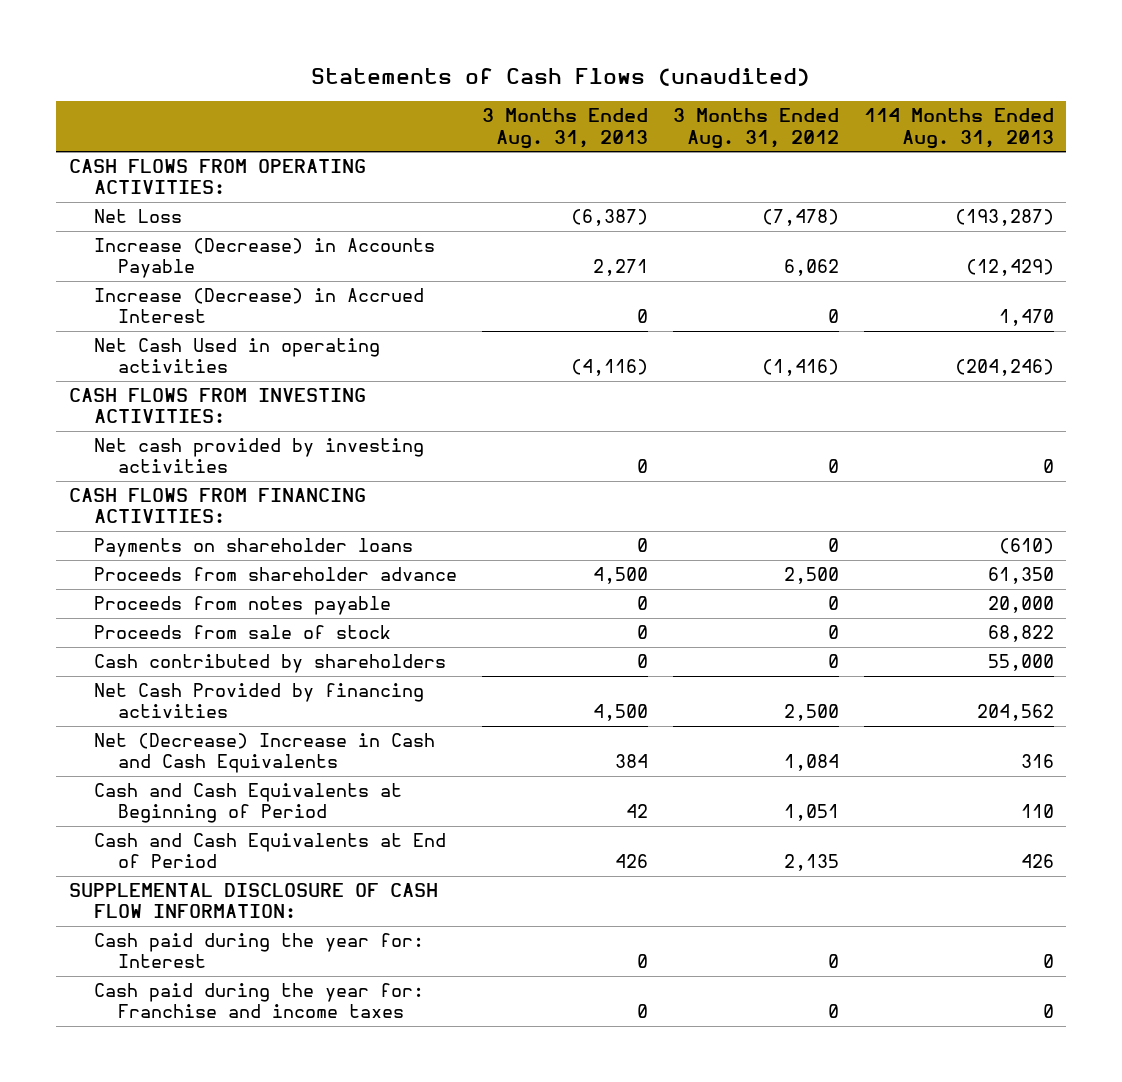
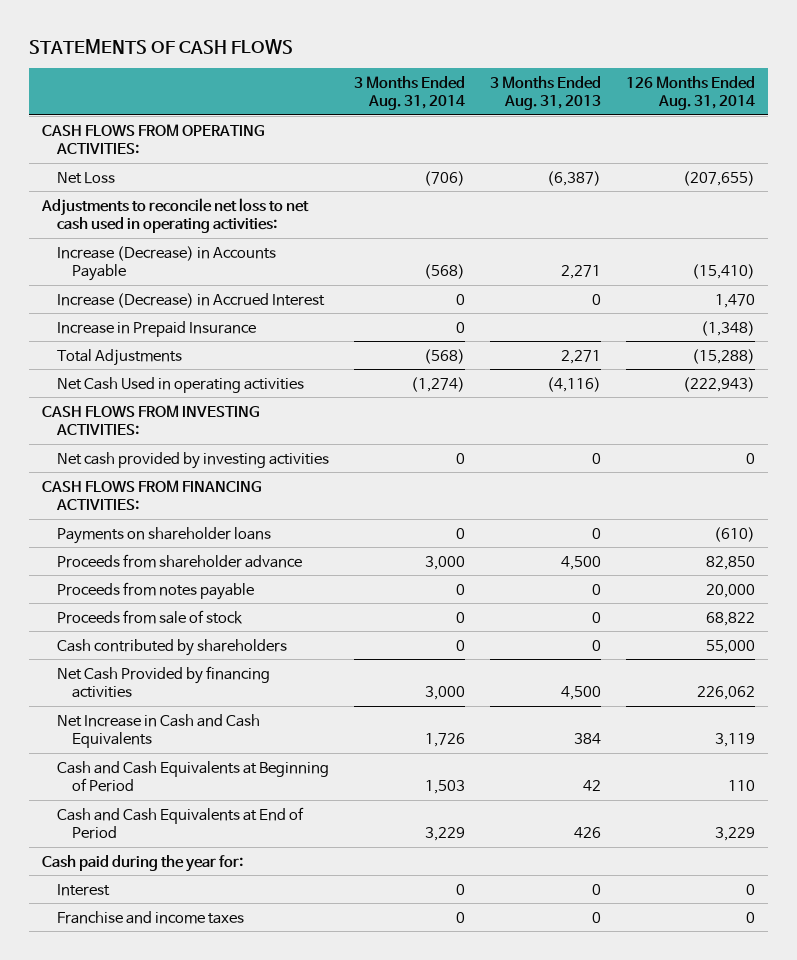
[311,67,811,86] Statements of Cash Flows (unaudited) -> [29,38,294,54] STATEMENTS OF CASH FLOWS
[672,108,839,149] 3 Months Ended Aug. 31, 2012 -> none
[863,108,1054,149] 114 Months Ended Aug. 31, 2013 -> none
none -> [354,75,466,110] 3 Months Ended Aug. 31, 2014
none -> [626,75,756,110] 126 Months Ended Aug. 31, 2014
none -> [40,197,309,233] Adjustments to reconcile net loss to net cash used in operating activities:
none -> [57,320,257,337] Increase in Prepaid Insurance
none -> [57,348,183,366] Total Adjustments
[93,733,435,774] Net (Decrease) Increase in Cash and Cash Equivalents -> [57,713,261,748] Net Increase in Cash and Cash Equivalents
[68,883,438,919] SUPPLEMENTAL DISCLOSURE OF CASH FLOW INFORMATION: -> none
none -> [41,854,243,872] Cash paid during the year for:
[93,933,424,969] Cash paid during the year for: Interest -> [57,883,111,896] Interest
[93,983,424,1019] Cash paid during the year for: Franchise and income taxes -> [57,910,245,924] Franchise and income taxes

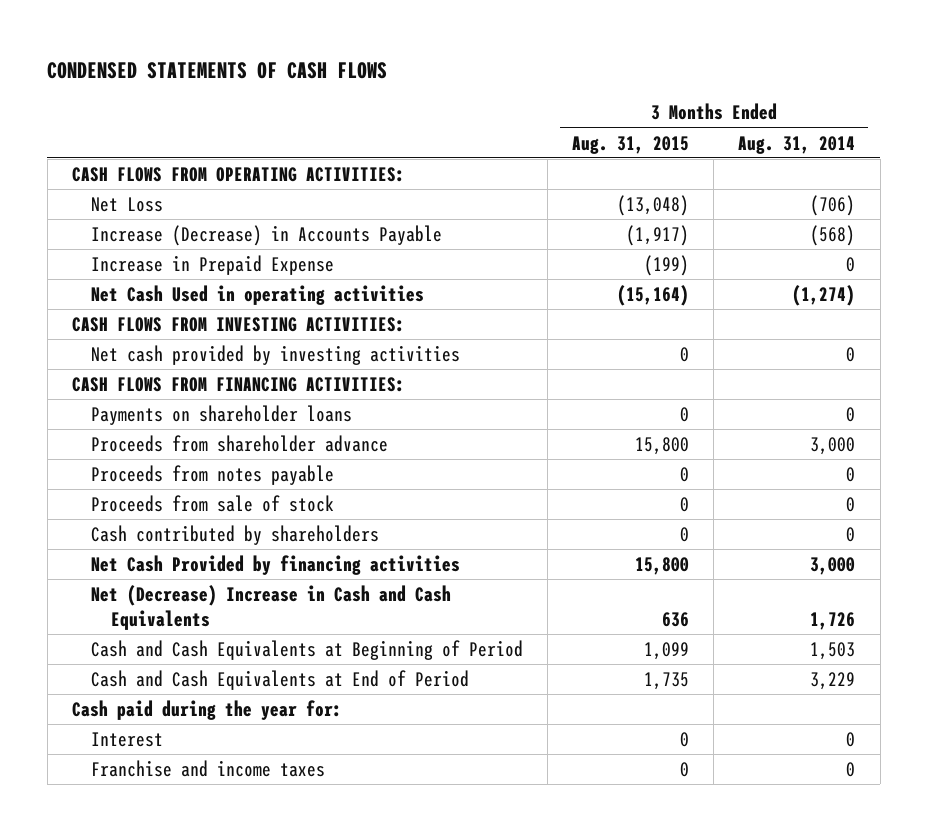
[29,38,294,54] STATEMENTS OF CASH FLOWS -> [47,61,388,79] CONDENSED STATEMENTS OF CASH FLOWS
[490,75,602,110] 3 Months Ended Aug. 31, 2013 -> none
[626,75,756,110] 126 Months Ended Aug. 31, 2014 -> none
none -> [572,135,690,154] Aug. 31, 2015
[40,197,309,233] Adjustments to reconcile net loss to net cash used in operating activities: -> none
[57,292,326,308] Increase (Decrease) in Accrued Interest -> none
[57,348,183,366] Total Adjustments -> none
[57,320,257,337] Increase in Prepaid Insurance -> [91,255,335,276] Increase in Prepaid Expense
[57,713,261,748] Net Increase in Cash and Cash Equivalents -> [91,585,452,630] Net (Decrease) Increase in Cash and Cash Equivalents

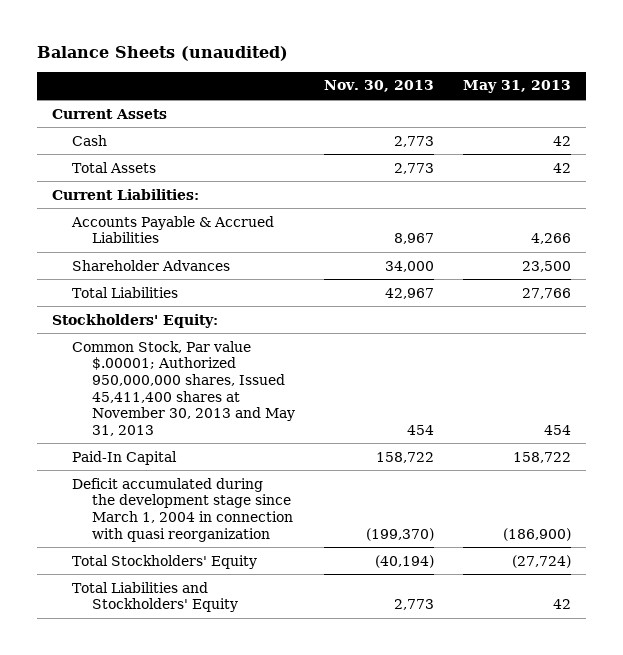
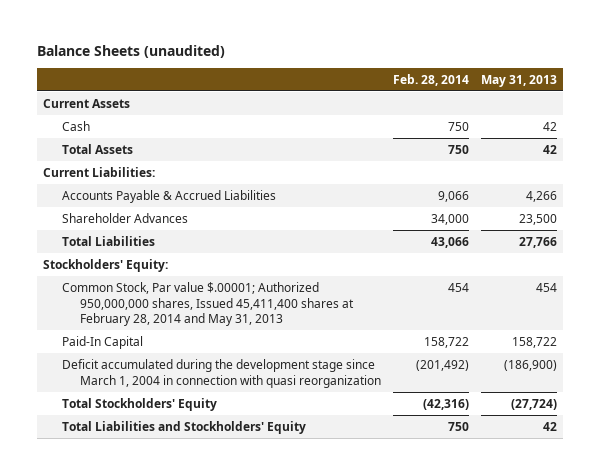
[323,80,434,93] Nov. 30, 2013 -> none
none -> [393,73,470,86] Feb. 28, 2014
[71,340,295,436] Common Stock, Par value $.00001; Authorized 950,000,000 shares, Issued 45,411,400 shares at November 30, 2013 and May 31, 2013 -> [61,281,355,327] Common Stock, Par value $.00001; Authorized 950,000,000 shares, Issued 45,411,400 shares at February 28, 2014 and May 31, 2013

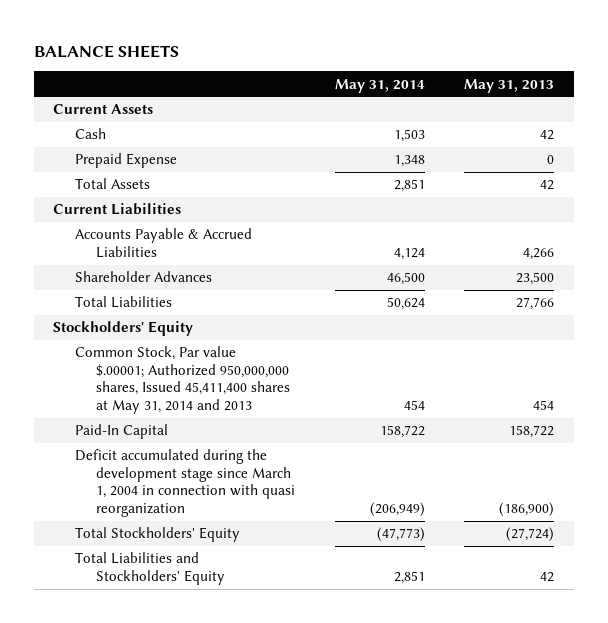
[37,44,226,58] Balance Sheets (unaudited) -> [33,44,179,58] BALANCE SHEETS
[393,73,470,86] Feb. 28, 2014 -> none
none -> [334,78,425,93] May 31, 2014
none -> [74,153,177,169] Prepaid Expense
[43,166,156,177] Current Liabilities: -> [53,203,182,216] Current Liabilities
[43,258,169,272] Stockholders' Equity: -> [53,321,194,337] Stockholders' Equity
[61,281,355,327] Common Stock, Par value $.00001; Authorized 950,000,000 shares, Issued 45,411,400 shares at February 28, 2014 and May 31, 2013 -> [74,346,290,415] Common Stock, Par value $.00001; Authorized 950,000,000 shares, Issued 45,411,400 shares at May 31, 2014 and 2013

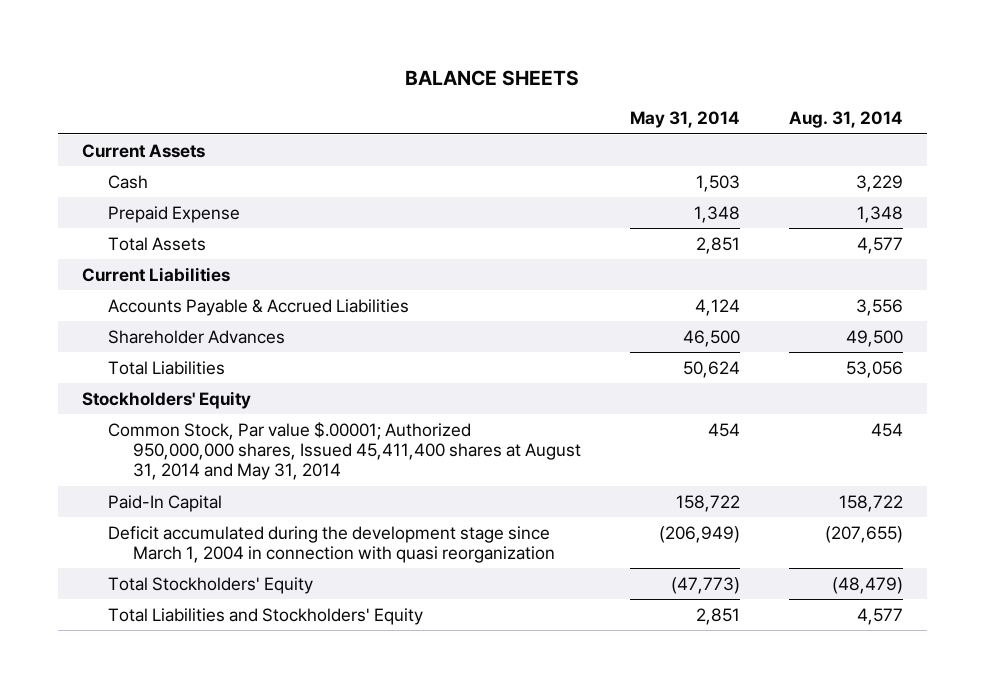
[464,78,555,93] May 31, 2013 -> none
none -> [788,111,903,129] Aug. 31, 2014
[74,346,290,415] Common Stock, Par value $.00001; Authorized 950,000,000 shares, Issued 45,411,400 shares at May 31, 2014 and 2013 -> [107,421,582,481] Common Stock, Par value $.00001; Authorized 950,000,000 shares, Issued 45,411,400 shares at August 31, 2014 and May 31, 2014

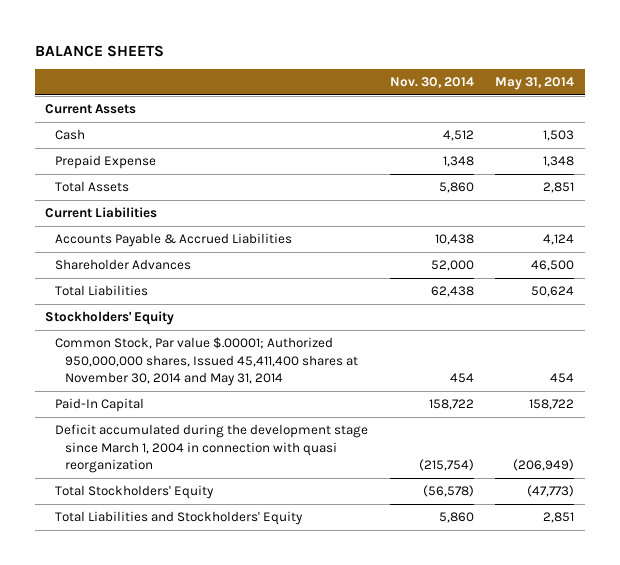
[788,111,903,129] Aug. 31, 2014 -> none
none -> [389,77,474,89] Nov. 30, 2014
[107,421,582,481] Common Stock, Par value $.00001; Authorized 950,000,000 shares, Issued 45,411,400 shares at August 31, 2014 and May 31, 2014 -> [55,337,359,387] Common Stock, Par value $.00001; Authorized 950,000,000 shares, Issued 45,411,400 shares at November 30, 2014 and May 31, 2014

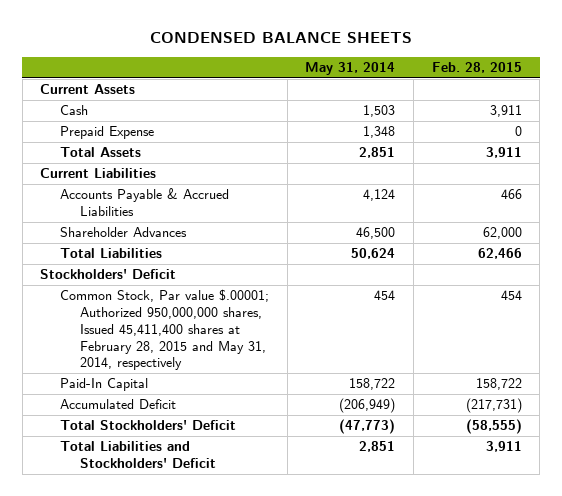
[34,44,164,57] BALANCE SHEETS -> [149,32,412,44] CONDENSED BALANCE SHEETS
[389,77,474,89] Nov. 30, 2014 -> none
none -> [431,61,522,73] Feb. 28, 2015
[45,311,175,326] Stockholders' Equity -> [40,269,177,280] Stockholders' Deficit
[55,337,359,387] Common Stock, Par value $.00001; Authorized 950,000,000 shares, Issued 45,411,400 shares at November 30, 2014 and May 31, 2014 -> [60,289,270,371] Common Stock, Par value $.00001; Authorized 950,000,000 shares, Issued 45,411,400 shares at February 28, 2015 and May 31, 2014, respectively
[55,424,369,474] Deficit accumulated during the development stage since March 1, 2004 in connection with quasi reorganization -> [60,399,177,410] Accumulated Deficit
[55,485,215,500] Total Stockholders' Equity -> [60,420,237,431] Total Stockholders' Deficit
[55,511,304,526] Total Liabilities and Stockholders' Equity -> [60,441,217,468] Total Liabilities and Stockholders' Deficit

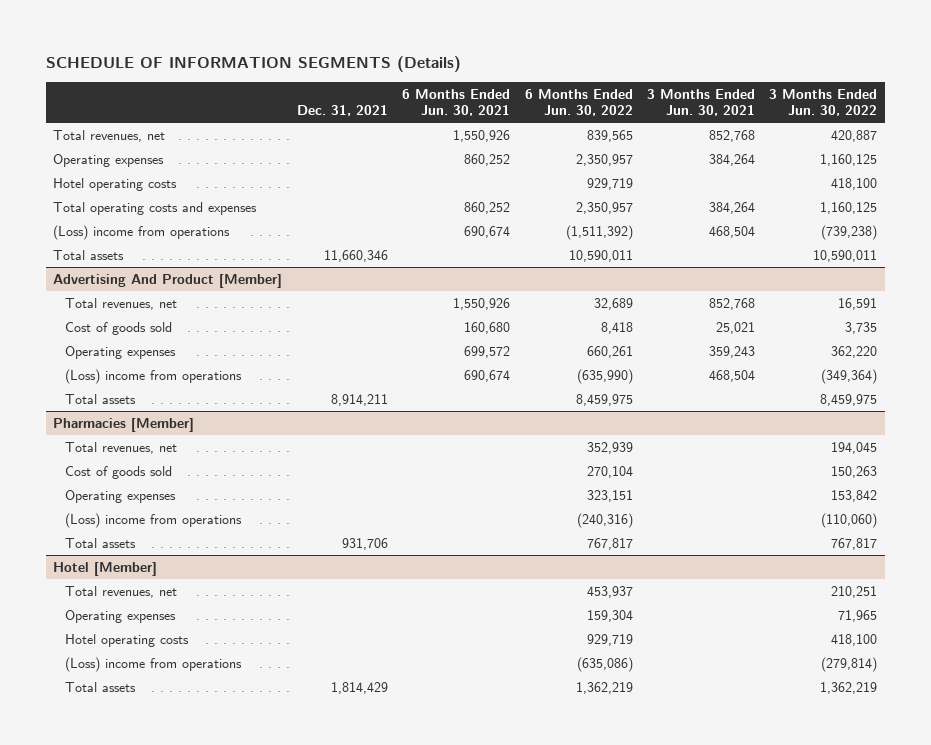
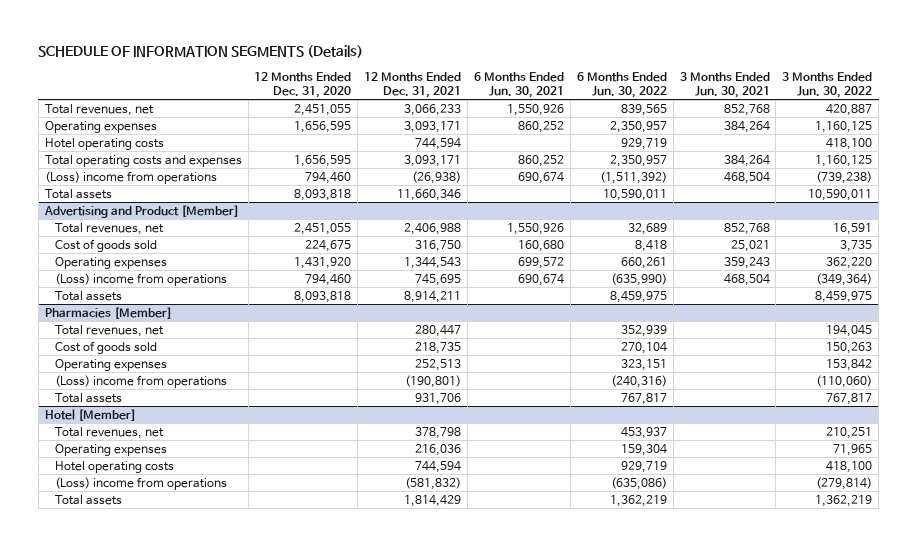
[296,105,388,117] Dec. 31, 2021 -> none
none -> [254,71,352,98] 12 Months Ended Dec. 31, 2020
none -> [364,71,462,98] 12 Months Ended Dec. 31, 2021
[53,273,283,288] Advertising And Product [Member] -> [43,204,239,218] Advertising and Product [Member]

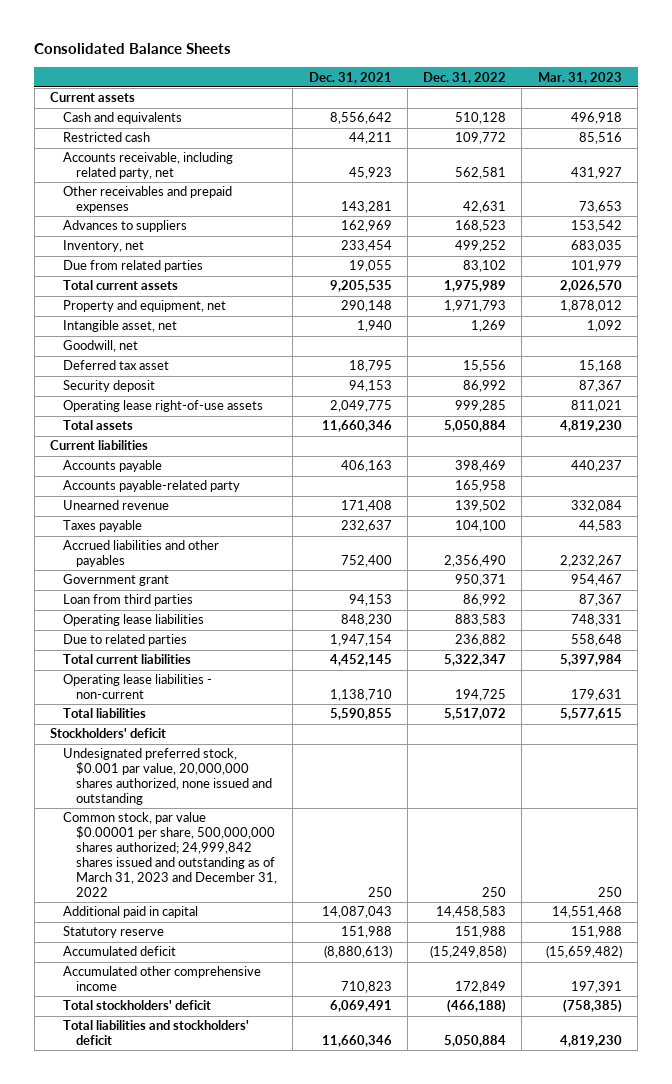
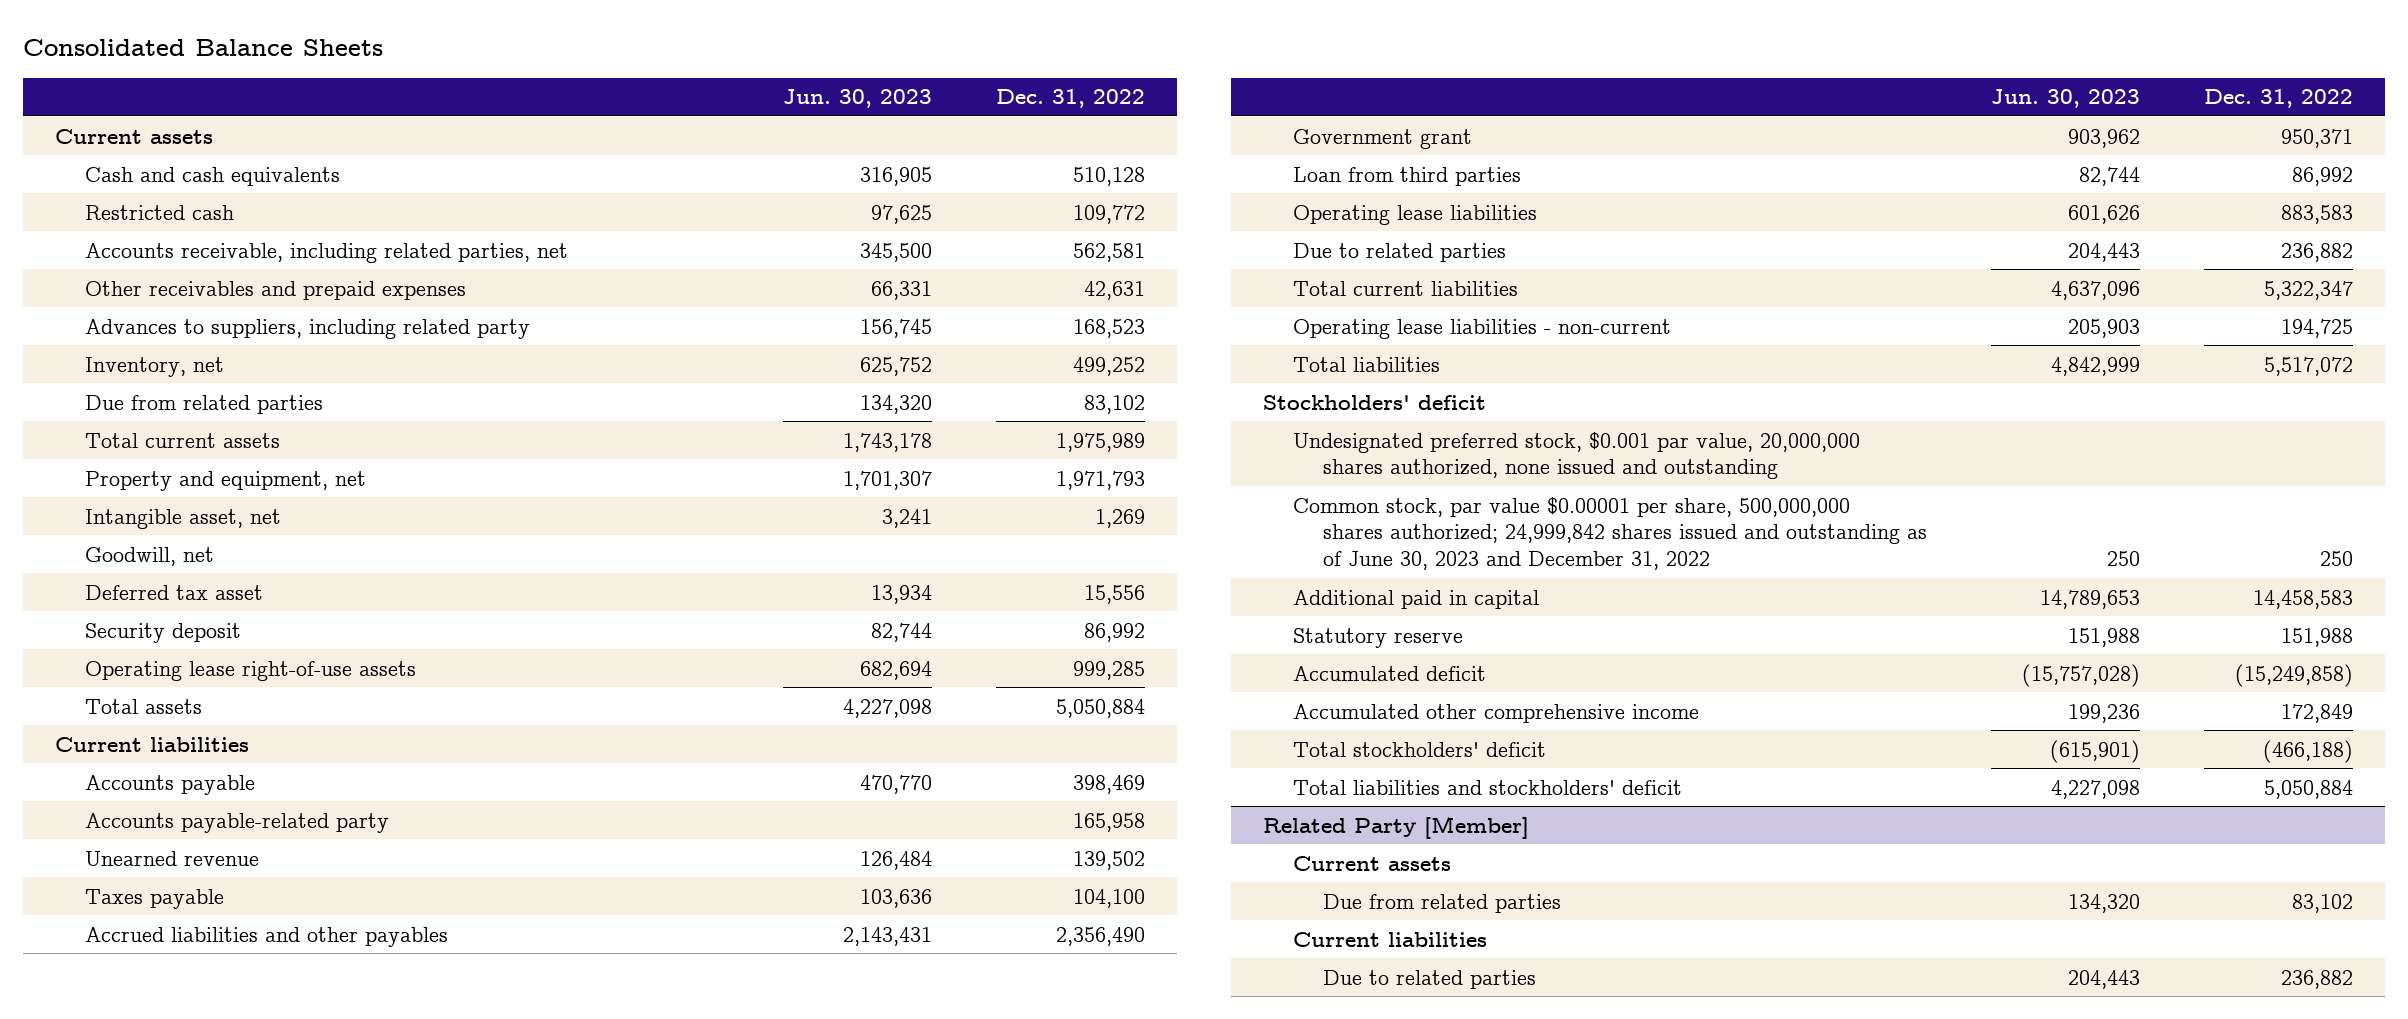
[308,71,392,84] Dec. 31, 2021 -> none
[537,71,622,84] Mar. 31, 2023 -> none
none -> [783,89,933,109] Jun. 30, 2023
[63,112,183,125] Cash and equivalents -> [85,166,341,186] Cash and cash equivalents
[63,152,234,180] Accounts receivable, including related party, net -> [85,242,569,263] Accounts receivable, including related parties, net
[63,220,188,233] Advances to suppliers -> [85,318,531,339] Advances to suppliers, including related party
[63,812,277,897] Common stock, par value $0.00001 per share, 500,000,000 shares authorized; 24,999,842 shares issued and outstanding as of March 31, 2023 and December 31, 2022 -> [1293,496,1928,570] Common stock, par value $0.00001 per share, 500,000,000 shares authorized; 24,999,842 shares issued and outstanding as of June 30, 2023 and December 31, 2022
none -> [1262,815,1529,839] Related Party [Member]
none -> [1293,855,1452,871] Current assets
none -> [1323,893,1562,913] Due from related parties
none -> [1293,931,1488,947] Current liabilities
none -> [1323,969,1537,989] Due to related parties

